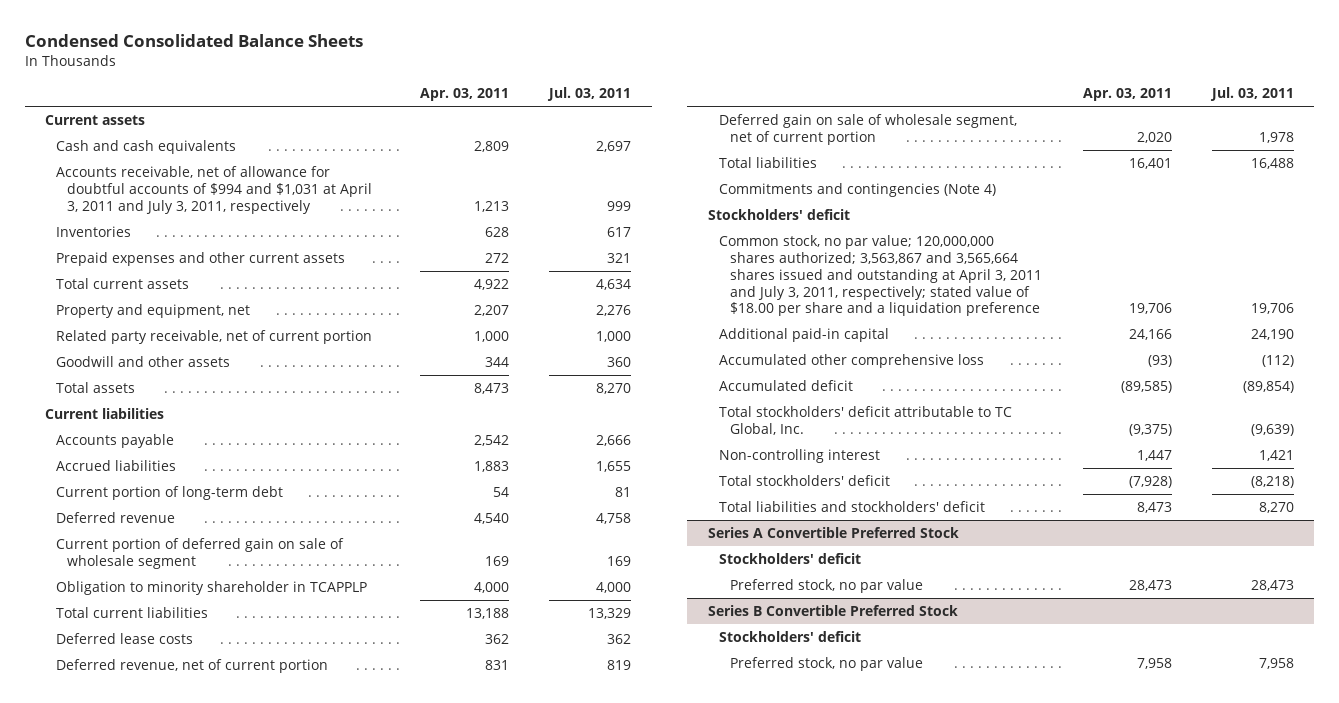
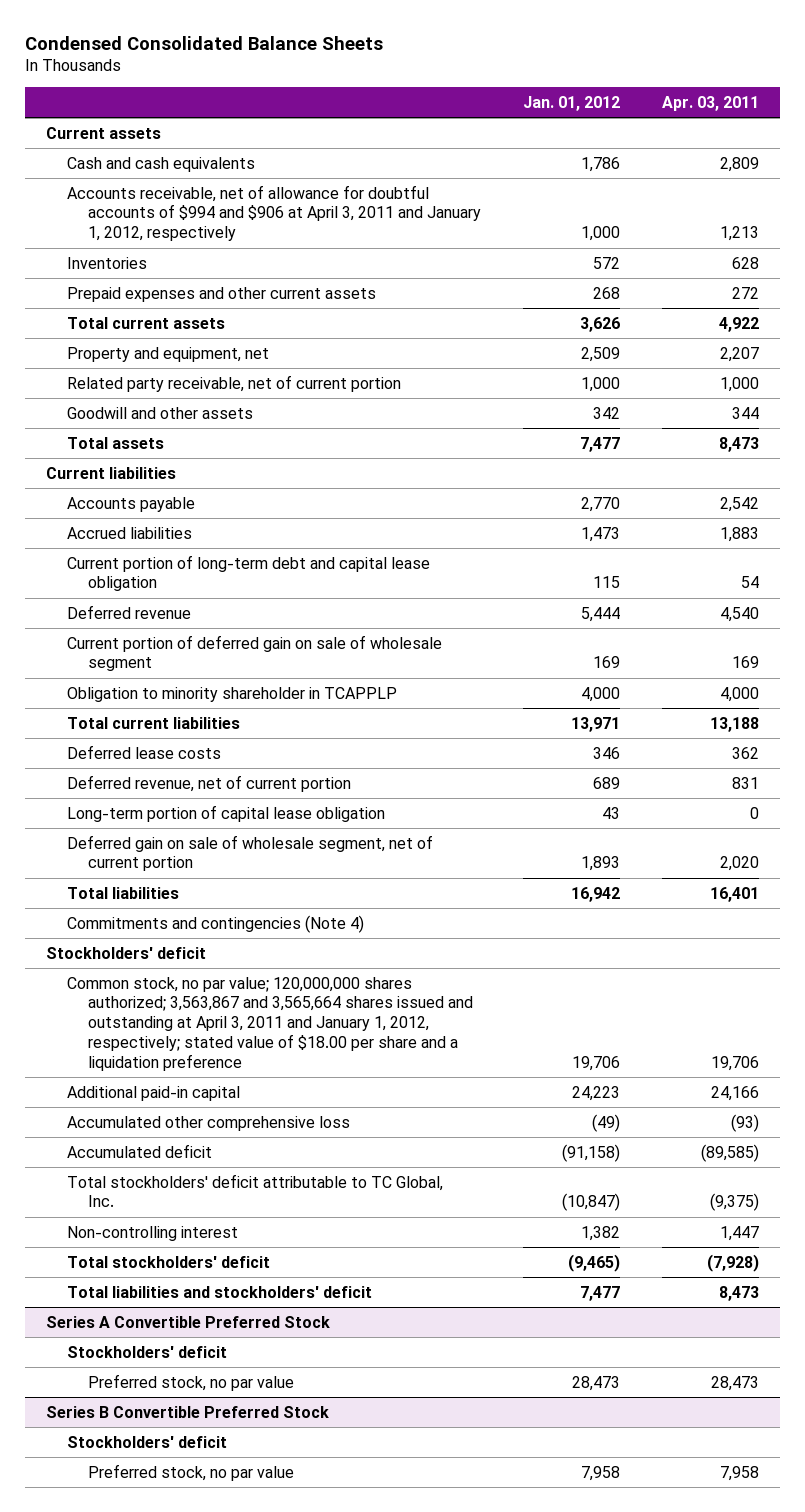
[547,87,632,102] Jul. 03, 2011 -> none
none -> [522,95,620,111] Jan. 01, 2012
[56,166,373,214] Accounts receivable, net of allowance for doubtful accounts of $994 and $1,031 at April 3, 2011 and July 3, 2011, respectively -> [66,184,481,242] Accounts receivable, net of allowance for doubtful accounts of $994 and $906 at April 3, 2011 and January 1, 2012, respectively
[56,486,284,501] Current portion of long-term debt -> [66,554,430,592] Current portion of long-term debt and capital lease obligation
none -> [66,804,385,822] Long-term portion of capital lease obligation
[718,235,1043,317] Common stock, no par value; 120,000,000 shares authorized; 3,563,867 and 3,565,664 shares issued and outstanding at April 3, 2011 and July 3, 2011, respectively; stated value of $18.00 per share and a liquidation preference -> [66,976,473,1071] Common stock, no par value; 120,000,000 shares authorized; 3,563,867 and 3,565,664 shares issued and outstanding at April 3, 2011 and January 1, 2012, respectively; stated value of $18.00 per share and a liquidation preference

